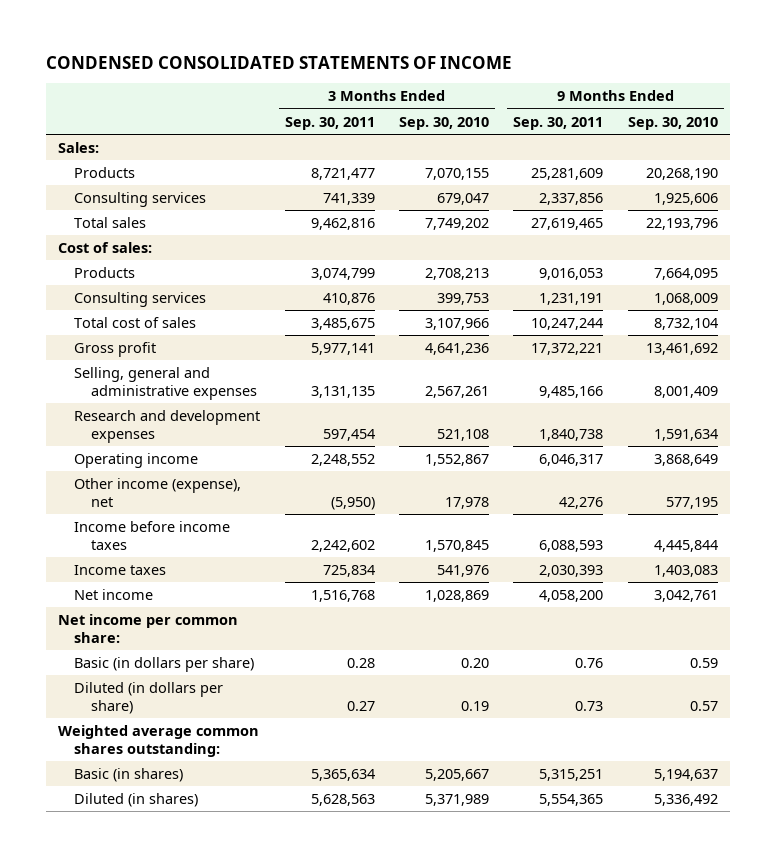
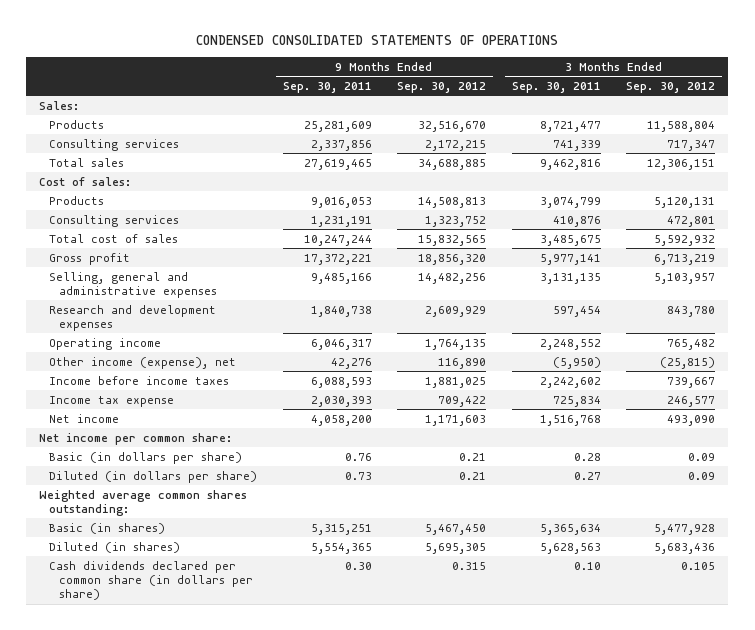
[45,55,512,69] CONDENSED CONSOLIDATED STATEMENTS OF INCOME -> [196,34,559,45] CONDENSED CONSOLIDATED STATEMENTS OF OPERATIONS
[399,116,490,130] Sep. 30, 2010 -> none
[627,116,718,130] Sep. 30, 2010 -> none
none -> [397,81,487,93] Sep. 30, 2012
none -> [626,81,716,93] Sep. 30, 2012
[74,565,167,576] Income taxes -> [48,395,174,407] Income tax expense
none -> [48,560,253,601] Cash dividends declared per common share (in dollars per share)

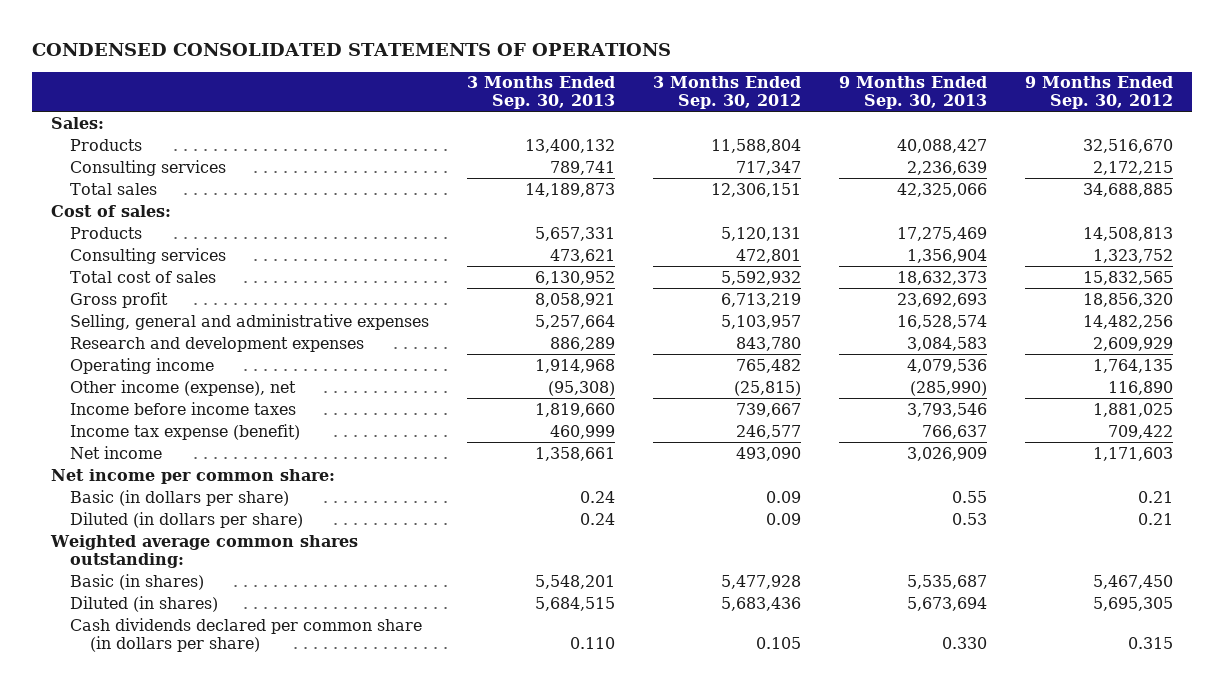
[282,81,372,93] Sep. 30, 2011 -> none
[511,81,601,93] Sep. 30, 2011 -> none
none -> [467,76,616,110] 3 Months Ended Sep. 30, 2013
none -> [839,76,988,110] 9 Months Ended Sep. 30, 2013
[48,395,174,407] Income tax expense -> [70,423,301,440] Income tax expense (benefit)

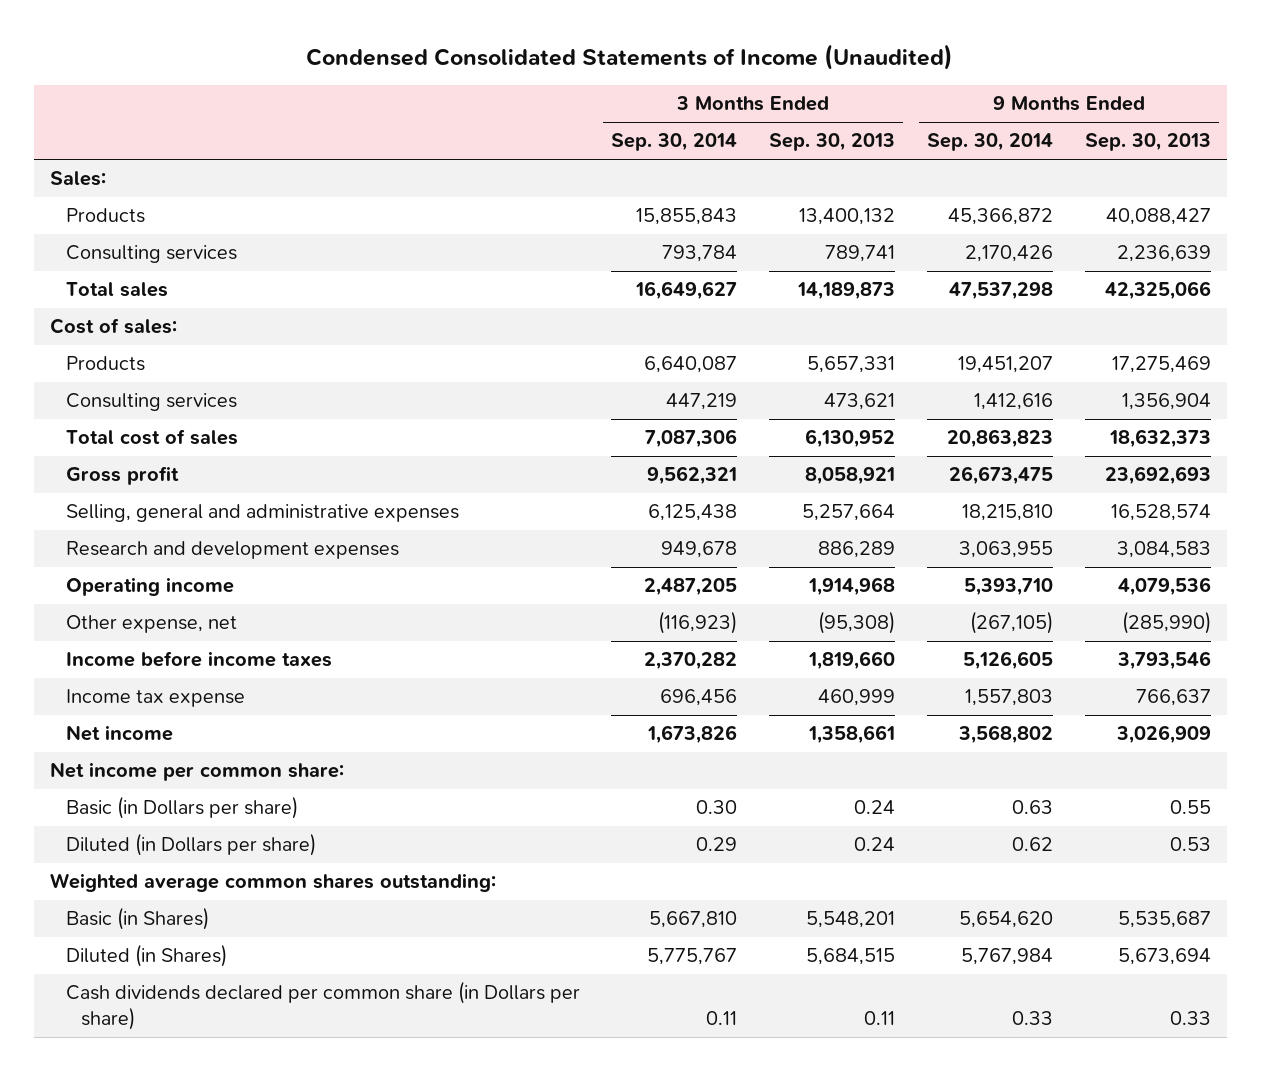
[31,42,671,56] CONDENSED CONSOLIDATED STATEMENTS OF OPERATIONS -> [306,44,954,71] Condensed Consolidated Statements of Income (Unaudited)
[653,76,802,110] 3 Months Ended Sep. 30, 2012 -> none
[1025,76,1174,110] 9 Months Ended Sep. 30, 2012 -> none
none -> [611,133,738,152] Sep. 30, 2014
none -> [926,133,1053,152] Sep. 30, 2014
[70,379,297,396] Other income (expense), net -> [65,615,237,634] Other expense, net
[70,423,301,440] Income tax expense (benefit) -> [65,689,245,708] Income tax expense
[70,489,290,506] Basic (in dollars per share) -> [65,796,298,820] Basic (in Dollars per share)
[70,511,304,528] Diluted (in dollars per share) -> [65,833,316,857] Diluted (in Dollars per share)
[70,573,205,590] Basic (in shares) -> [65,907,209,931] Basic (in Shares)
[70,595,219,612] Diluted (in shares) -> [65,944,227,968] Diluted (in Shares)
[70,617,423,652] Cash dividends declared per common share (in dollars per share) -> [65,981,580,1031] Cash dividends declared per common share (in Dollars per share)
[570,636,616,649] 0.110 -> [864,1011,896,1026] 0.11
[942,636,988,649] 0.330 -> [1169,1011,1211,1026] 0.33

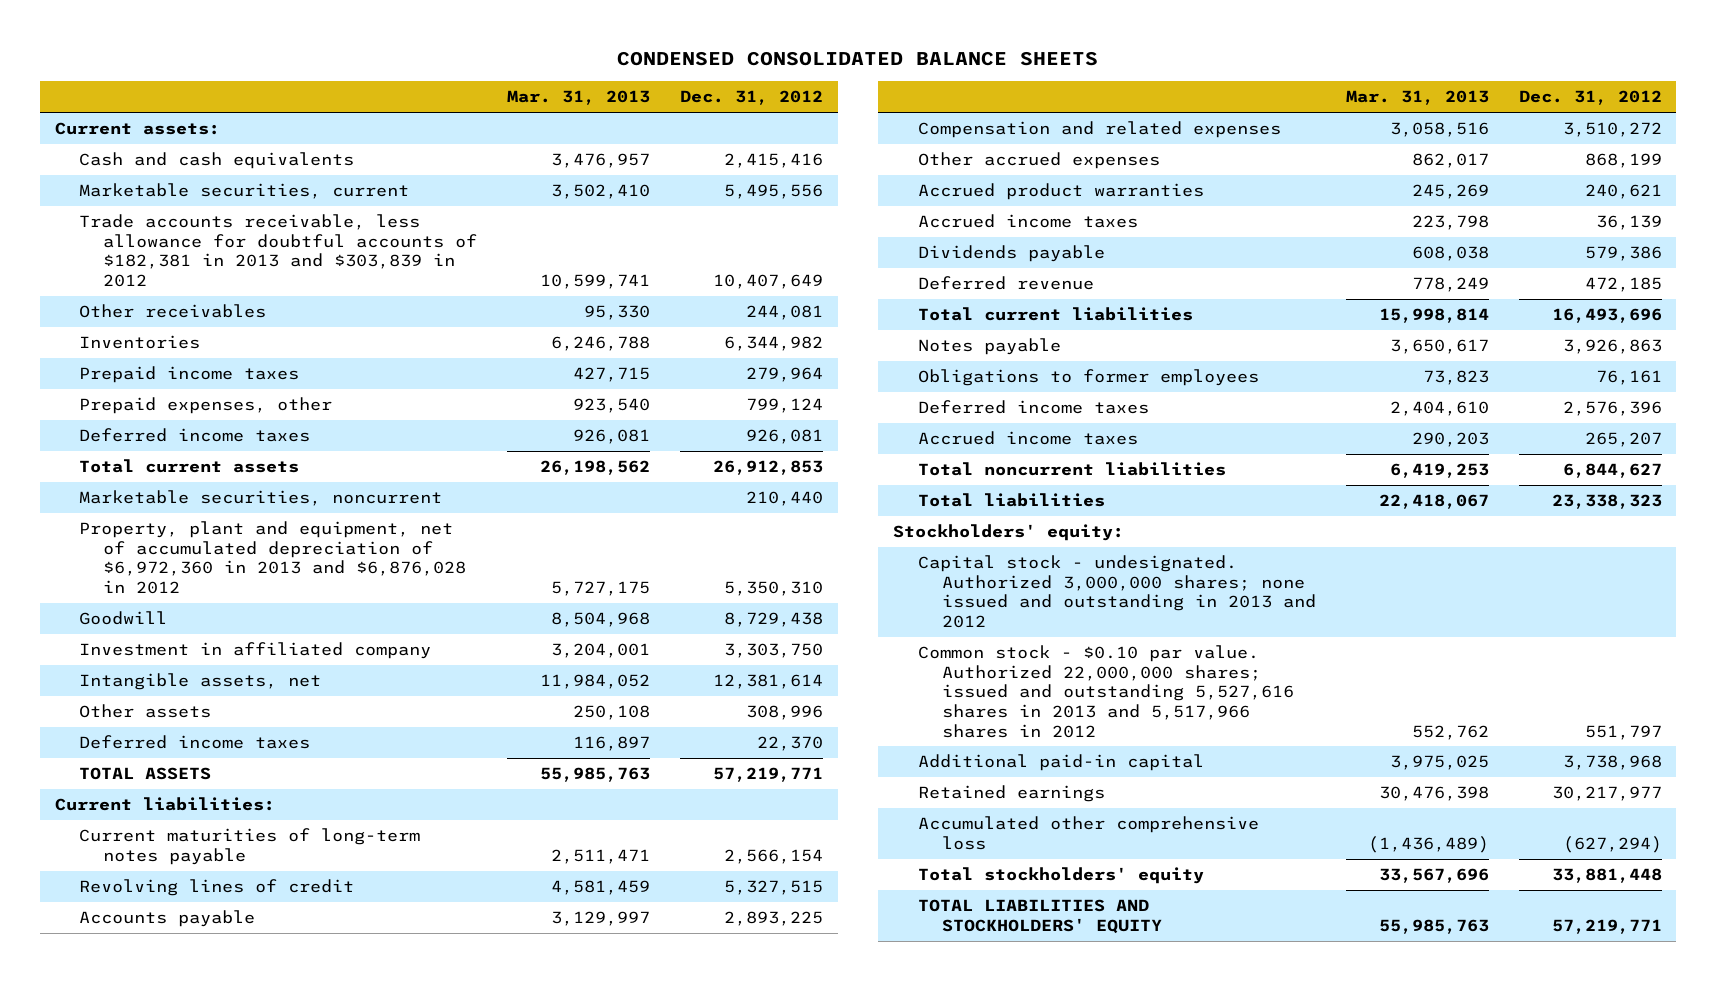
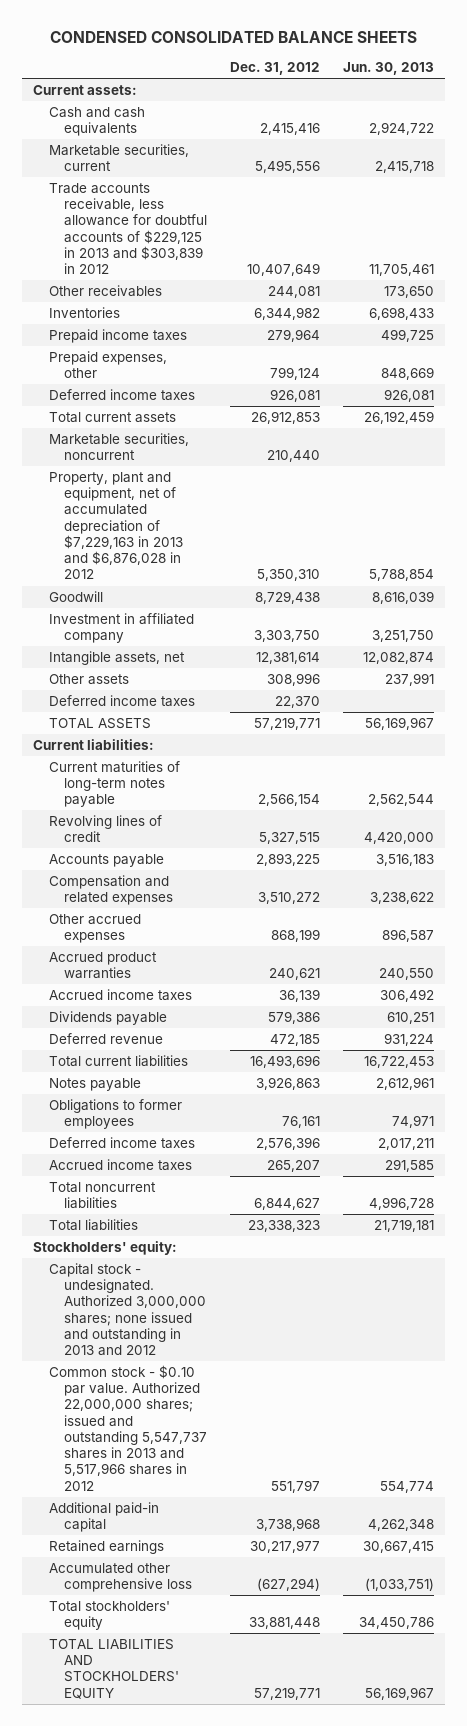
[507,90,651,106] Mar. 31, 2013 -> none
none -> [342,62,434,76] Jun. 30, 2013
[79,214,478,287] Trade accounts receivable, less allowance for doubtful accounts of $182,381 in 2013 and $303,839 in 2012 -> [48,182,207,275] Trade accounts receivable, less allowance for doubtful accounts of $229,125 in 2013 and $303,839 in 2012
[79,521,467,594] Property, plant and equipment, net of accumulated depreciation of $6,972,360 in 2013 and $6,876,028 in 2012 -> [48,471,183,580] Property, plant and equipment, net of accumulated depreciation of $7,229,163 in 2013 and $6,876,028 in 2012
[917,645,1294,738] Common stock - $0.10 par value. Authorized 22,000,000 shares; issued and outstanding 5,527,616 shares in 2013 and 5,517,966 shares in 2012 -> [48,1364,207,1491] Common stock - $0.10 par value. Authorized 22,000,000 shares; issued and outstanding 5,547,737 shares in 2013 and 5,517,966 shares in 2012

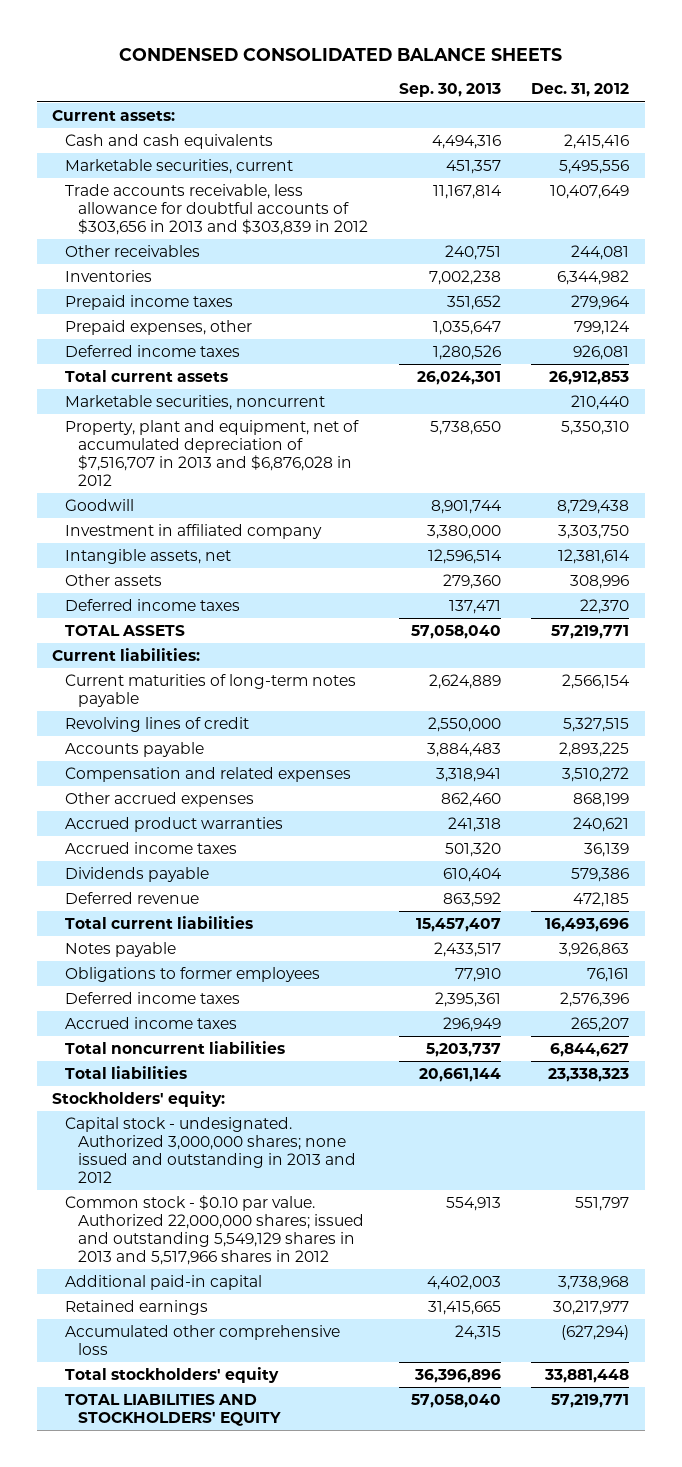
[342,62,434,76] Jun. 30, 2013 -> none
none -> [398,83,501,98] Sep. 30, 2013
[48,182,207,275] Trade accounts receivable, less allowance for doubtful accounts of $229,125 in 2013 and $303,839 in 2012 -> [65,184,368,235] Trade accounts receivable, less allowance for doubtful accounts of $303,656 in 2013 and $303,839 in 2012
[48,471,183,580] Property, plant and equipment, net of accumulated depreciation of $7,229,163 in 2013 and $6,876,028 in 2012 -> [65,420,360,486] Property, plant and equipment, net of accumulated depreciation of $7,516,707 in 2013 and $6,876,028 in 2012
[48,1364,207,1491] Common stock - $0.10 par value. Authorized 22,000,000 shares; issued and outstanding 5,547,737 shares in 2013 and 5,517,966 shares in 2012 -> [65,1195,364,1265] Common stock - $0.10 par value. Authorized 22,000,000 shares; issued and outstanding 5,549,129 shares in 2013 and 5,517,966 shares in 2012

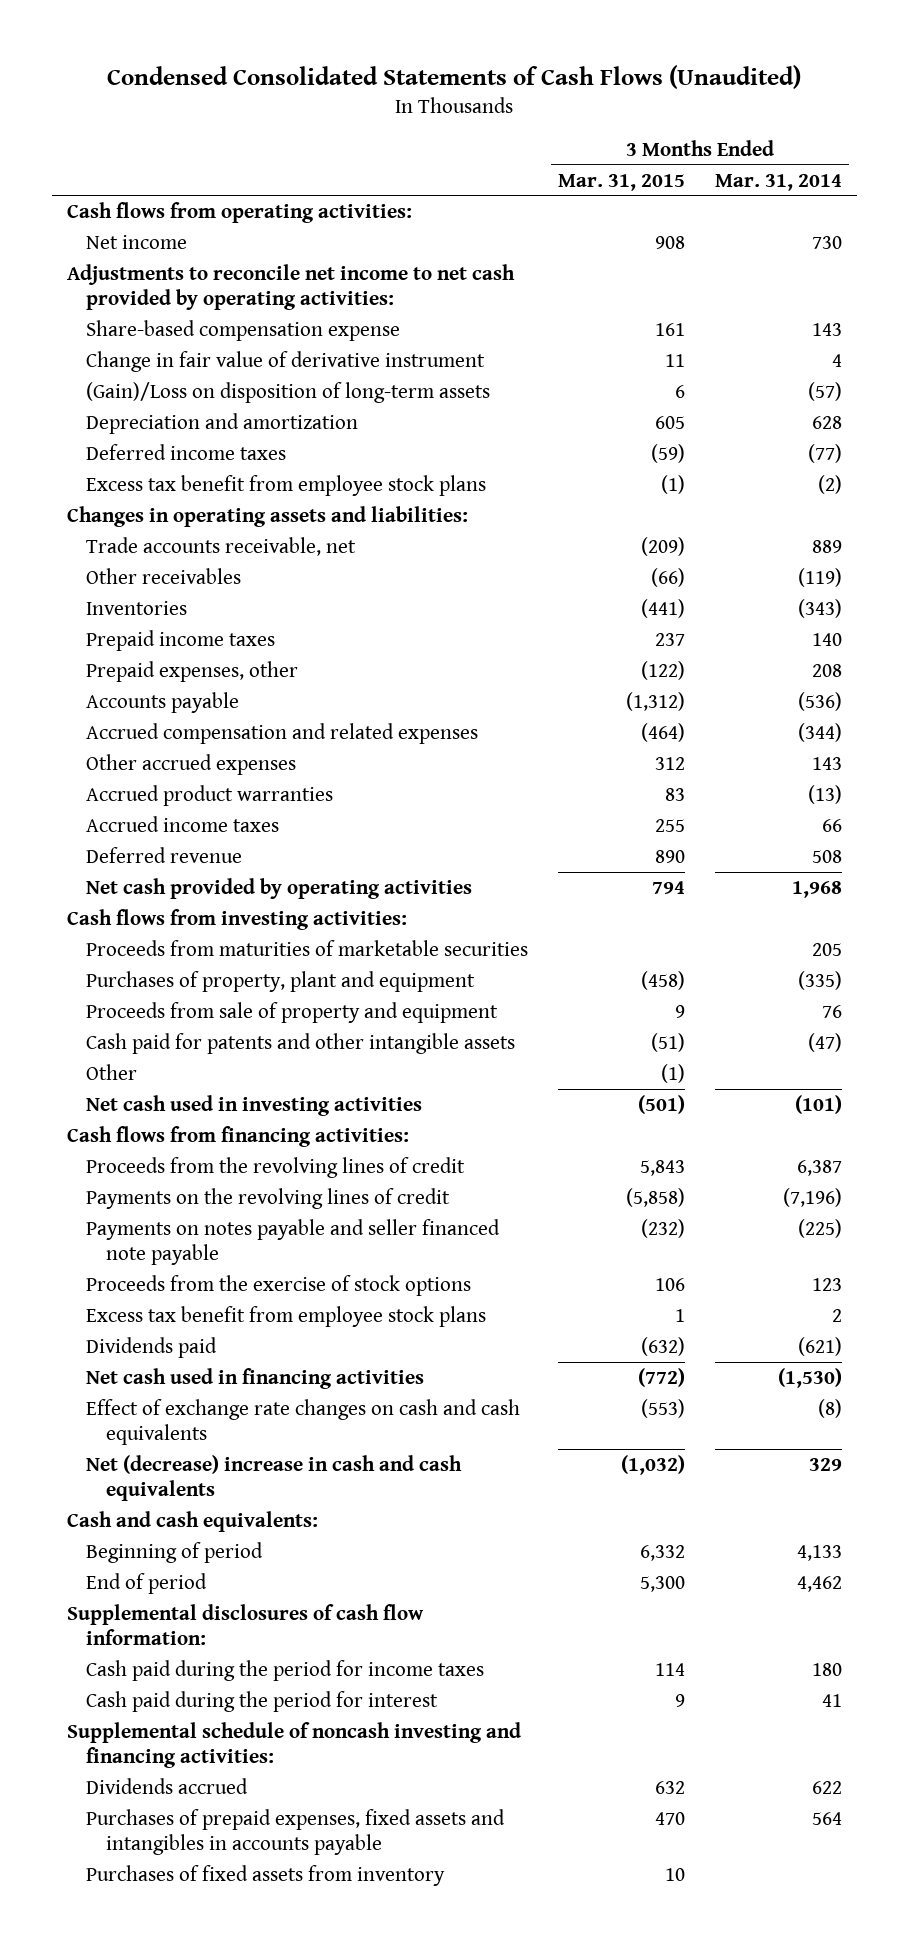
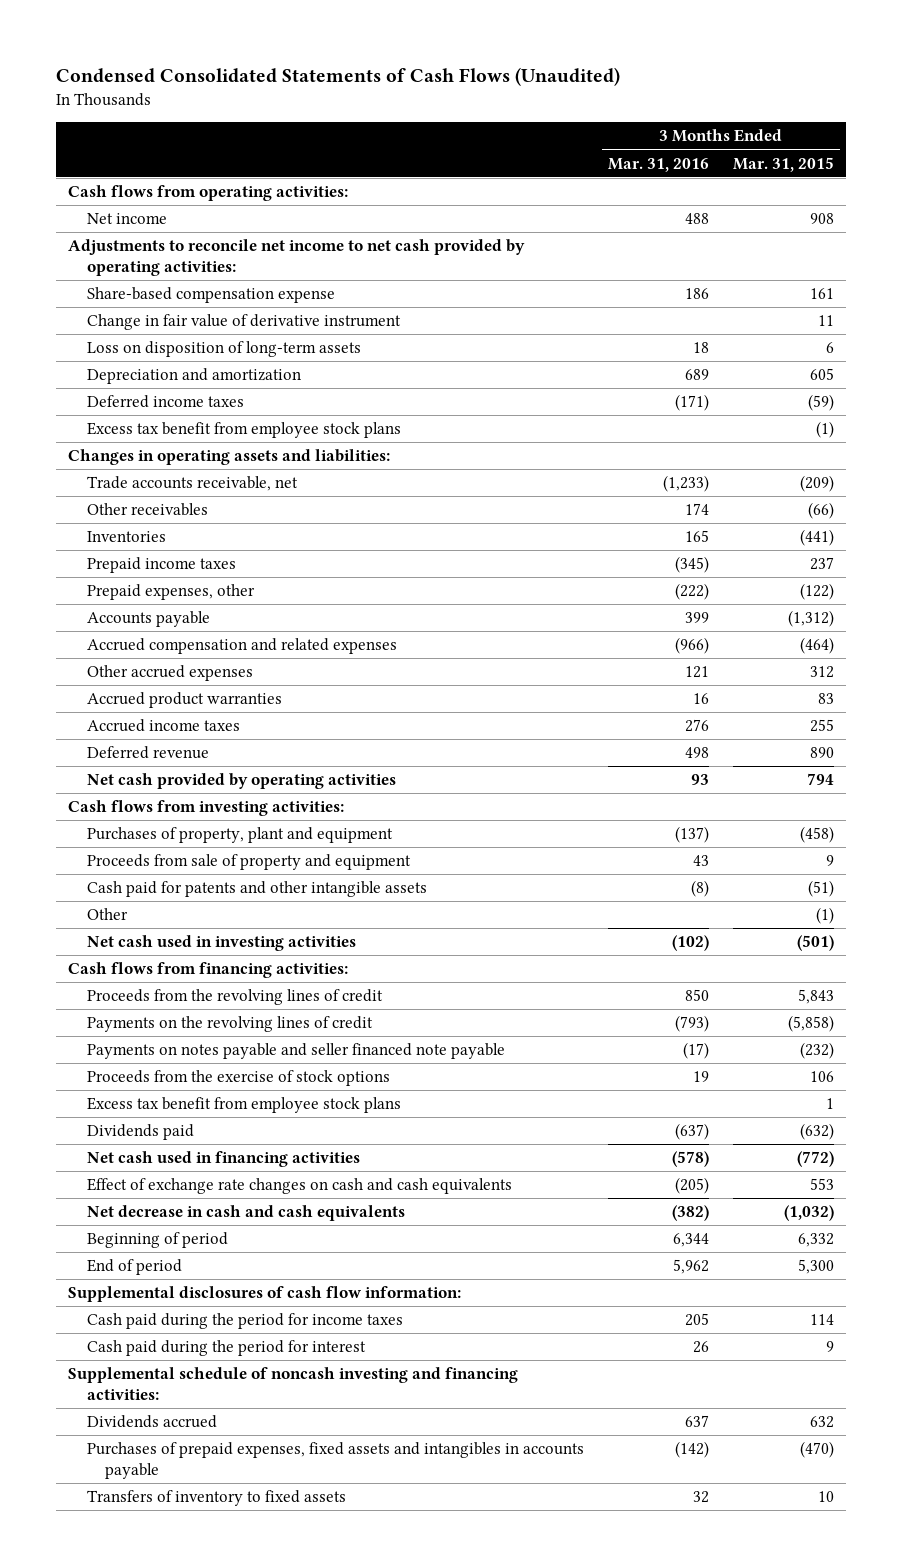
[714,173,842,191] Mar. 31, 2014 -> none
none -> [607,157,709,172] Mar. 31, 2016
[86,381,491,403] (Gain)/Loss on disposition of long-term assets -> [86,341,361,358] Loss on disposition of long-term assets
[86,939,529,956] Proceeds from maturities of marketable securities -> none
[66,1510,318,1532] Cash and cash equivalents: -> none
[641,1398,686,1418] (553) -> [810,1178,835,1191] 553
[86,1454,463,1502] Net (decrease) increase in cash and cash equivalents -> [86,1205,405,1222] Net decrease in cash and cash equivalents
[655,1811,686,1825] 470 -> [800,1441,835,1459] (470)
[86,1864,446,1886] Purchases of fixed assets from inventory -> [86,1490,346,1507] Transfers of inventory to fixed assets

